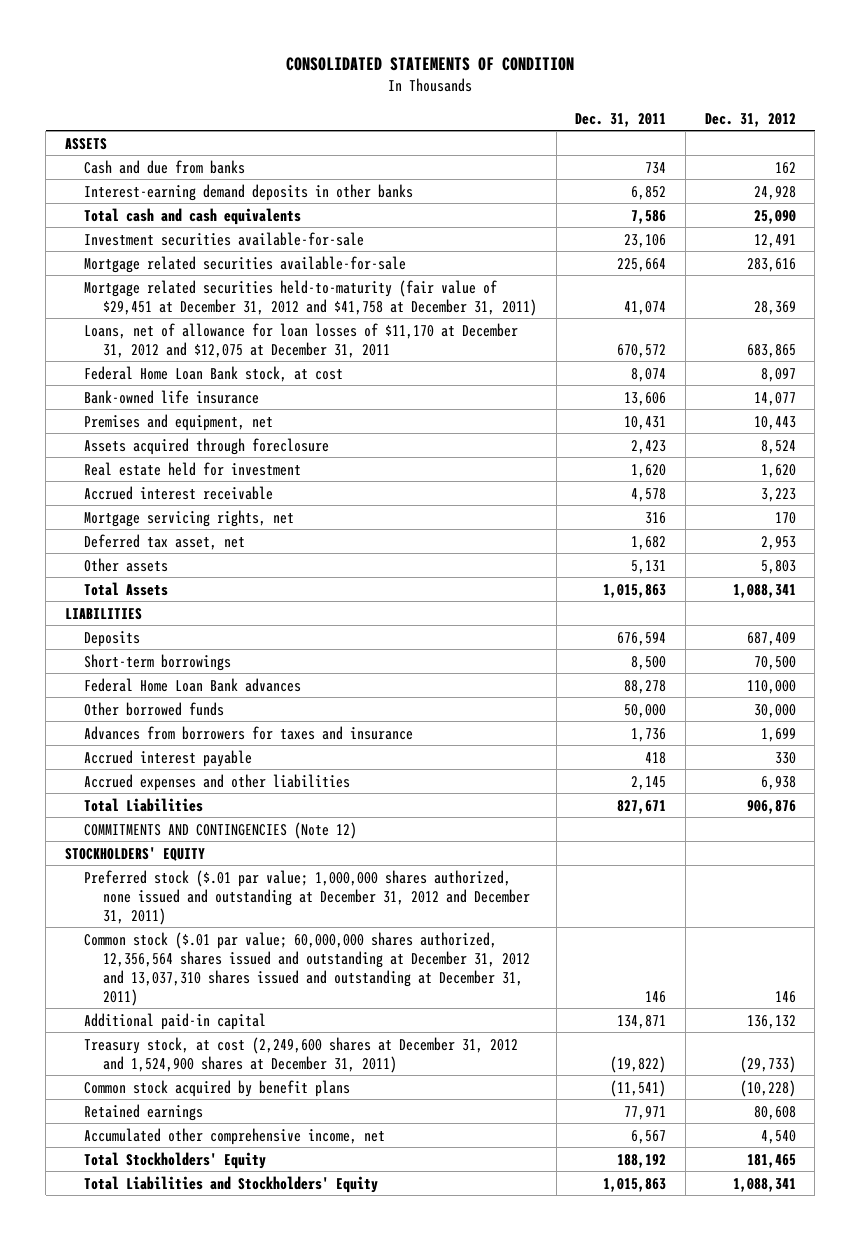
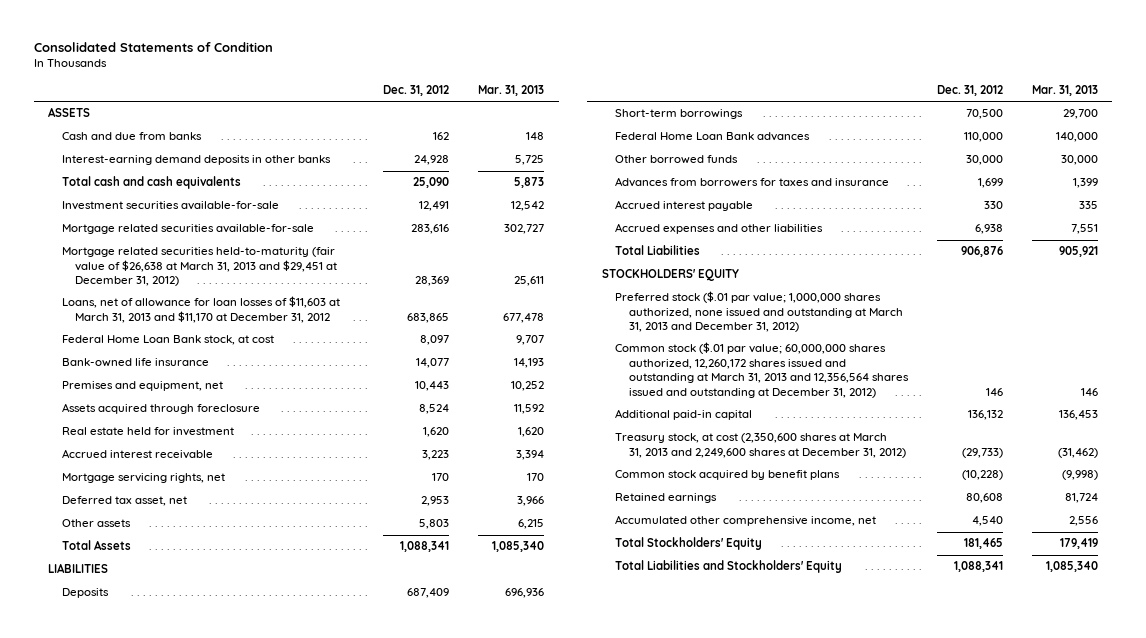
[286,56,575,71] CONSOLIDATED STATEMENTS OF CONDITION -> [33,41,273,52] Consolidated Statements of Condition
[575,112,667,127] Dec. 31, 2011 -> none
none -> [478,85,545,97] Mar. 31, 2013
[83,279,537,316] Mortgage related securities held-to-maturity (fair value of $29,451 at December 31, 2012 and $41,758 at December 31, 2011) -> [61,247,337,287] Mortgage related securities held-to-maturity (fair value of $26,638 at March 31, 2013 and $29,451 at December 31, 2012)
[83,322,518,358] Loans, net of allowance for loan losses of $11,170 at December 31, 2012 and $12,075 at December 31, 2011 -> [61,296,340,323] Loans, net of allowance for loan losses of $11,603 at March 31, 2013 and $11,170 at December 31, 2012
[83,821,357,839] COMMITMENTS AND CONTINGENCIES (Note 12) -> none
[83,869,530,925] Preferred stock ($.01 par value; 1,000,000 shares authorized, none issued and outstanding at December 31, 2012 and December 31, 2011) -> [615,291,903,333] Preferred stock ($.01 par value; 1,000,000 shares authorized, none issued and outstanding at March 31, 2013 and December 31, 2012)
[83,931,530,1006] Common stock ($.01 par value; 60,000,000 shares authorized, 12,356,564 shares issued and outstanding at December 31, 2012 and 13,037,310 shares issued and outstanding at December 31, 2011) -> [615,342,909,398] Common stock ($.01 par value; 60,000,000 shares authorized, 12,260,172 shares issued and outstanding at March 31, 2013 and 12,356,564 shares issued and outstanding at December 31, 2012)
[83,1036,518,1073] Treasury stock, at cost (2,249,600 shares at December 31, 2012 and 1,524,900 shares at December 31, 2011) -> [615,433,906,458] Treasury stock, at cost (2,350,600 shares at March 31, 2013 and 2,249,600 shares at December 31, 2012)

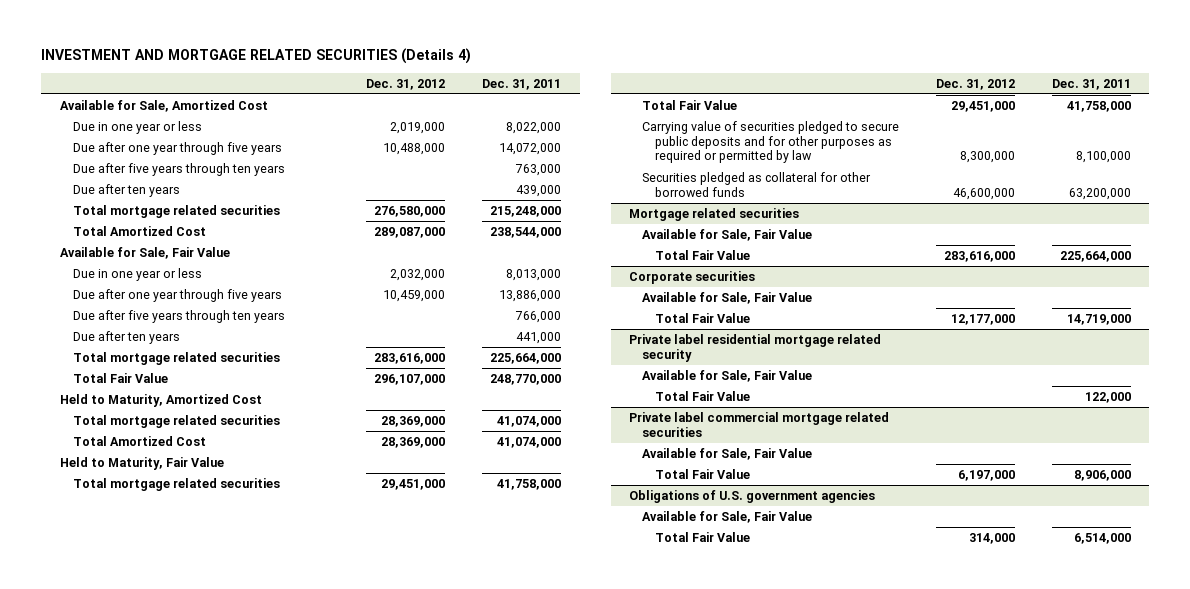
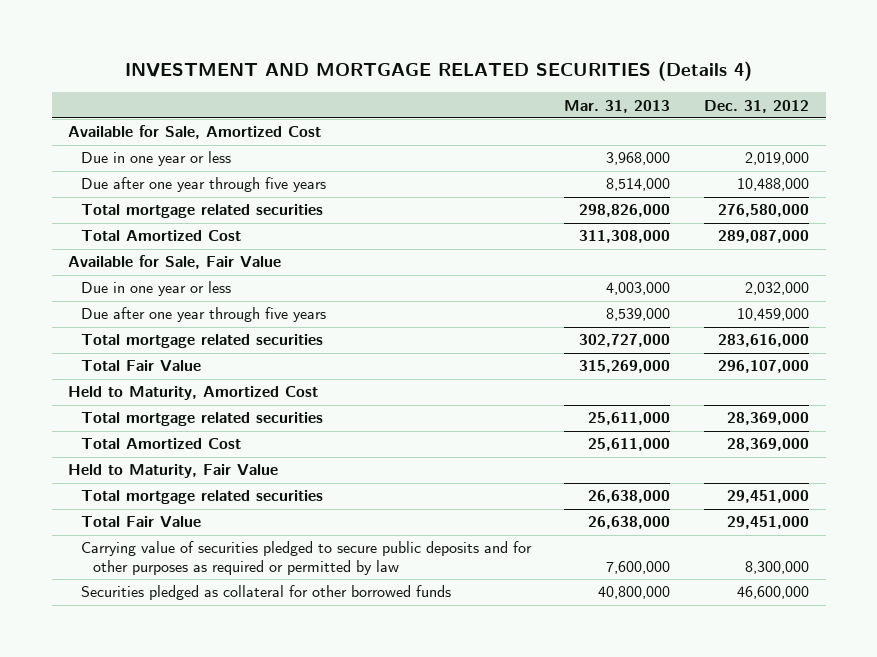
[482,78,562,90] Dec. 31, 2011 -> none
none -> [564,99,671,113] Mar. 31, 2013
[72,162,285,176] Due after five years through ten years -> none
[72,183,180,197] Due after ten years -> none
[72,309,285,323] Due after five years through ten years -> none
[72,330,180,344] Due after ten years -> none
[629,207,800,221] Mortgage related securities -> none
[641,228,812,241] Available for Sale, Fair Value -> none
[654,249,750,260] Total Fair Value -> none
[629,270,756,284] Corporate securities -> none
[641,291,812,304] Available for Sale, Fair Value -> none
[654,312,750,323] Total Fair Value -> none
[629,333,882,362] Private label residential mortgage related security -> none
[641,369,812,382] Available for Sale, Fair Value -> none
[654,390,750,401] Total Fair Value -> none
[629,411,890,437] Private label commercial mortgage related securities -> none
[641,447,812,460] Available for Sale, Fair Value -> none
[654,468,750,479] Total Fair Value -> none
[629,489,876,503] Obligations of U.S. government agencies -> none
[641,510,812,523] Available for Sale, Fair Value -> none
[654,531,750,542] Total Fair Value -> none

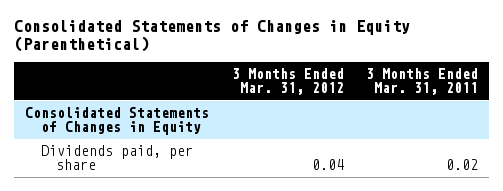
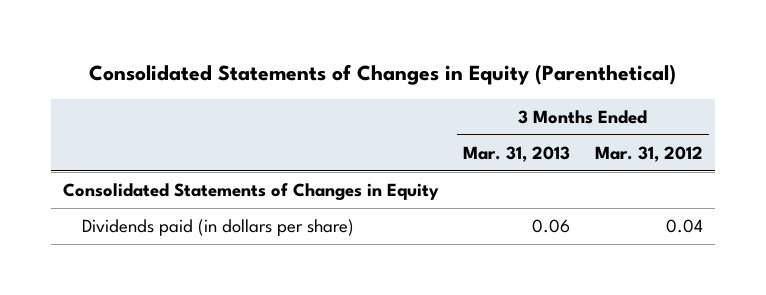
[365,68,478,96] 3 Months Ended Mar. 31, 2011 -> none
none -> [462,145,570,162] Mar. 31, 2013
[40,145,193,171] Dividends paid, per share -> [81,219,354,237] Dividends paid (in dollars per share)

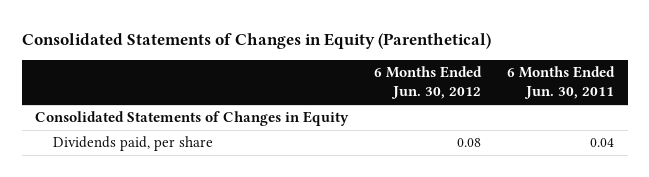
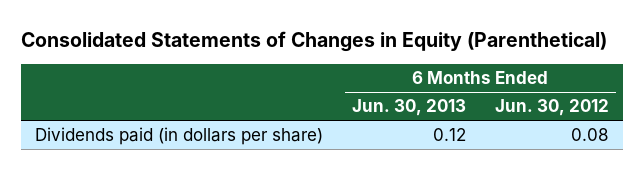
[507,66,616,100] 6 Months Ended Jun. 30, 2011 -> none
none -> [351,99,466,117] Jun. 30, 2013
[34,111,349,127] Consolidated Statements of Changes in Equity -> none
[52,136,213,152] Dividends paid, per share -> [35,127,324,146] Dividends paid (in dollars per share)

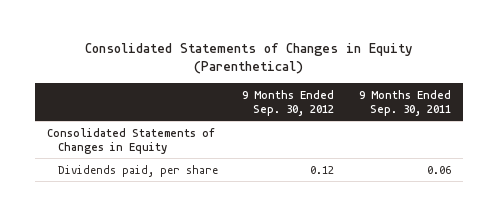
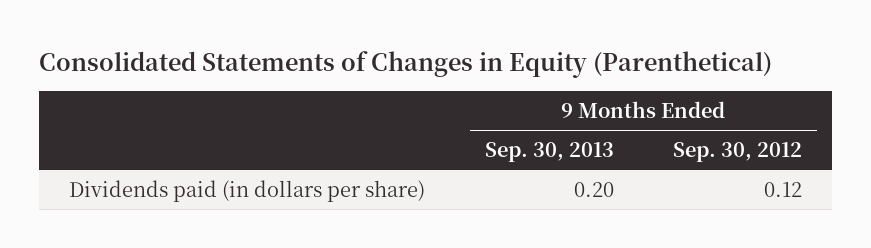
[358,89,451,116] 9 Months Ended Sep. 30, 2011 -> none
none -> [484,142,614,163] Sep. 30, 2013
[47,127,216,154] Consolidated Statements of Changes in Equity -> none
[58,164,219,177] Dividends paid, per share -> [69,180,426,203] Dividends paid (in dollars per share)

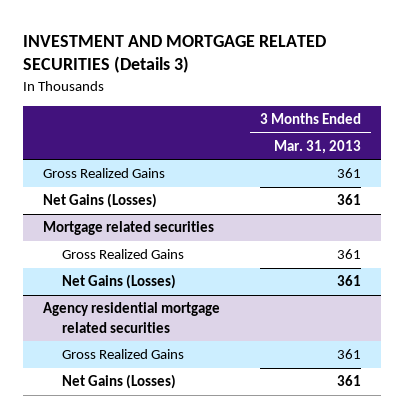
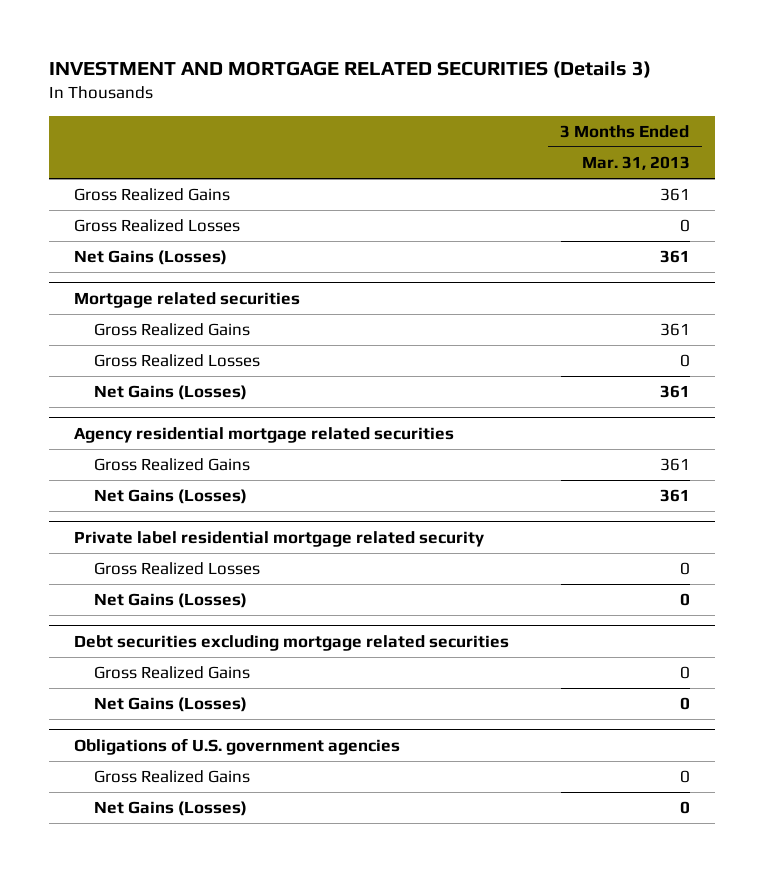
none -> [74,219,241,233] Gross Realized Losses
none -> [94,354,261,368] Gross Realized Losses
none -> [74,530,485,547] Private label residential mortgage related security
none -> [94,562,261,576] Gross Realized Losses
none -> [94,593,248,609] Net Gains (Losses)
none -> [74,634,510,651] Debt securities excluding mortgage related securities
none -> [94,666,251,680] Gross Realized Gains
none -> [94,697,248,713] Net Gains (Losses)
none -> [74,737,401,755] Obligations of U.S. government agencies
none -> [94,770,251,784] Gross Realized Gains
none -> [94,801,248,817] Net Gains (Losses)

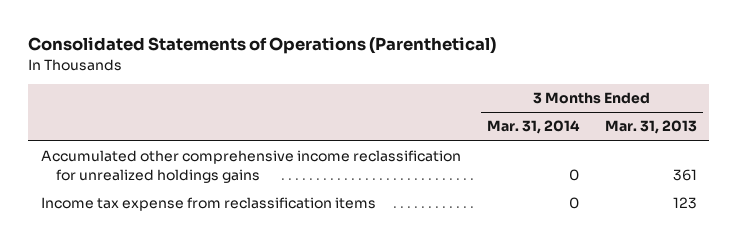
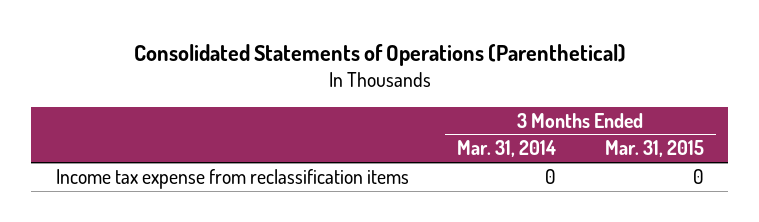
[604,120,697,135] Mar. 31, 2013 -> none
none -> [604,140,704,158] Mar. 31, 2015
[41,150,462,183] Accumulated other comprehensive income reclassification for unrealized holdings gains -> none

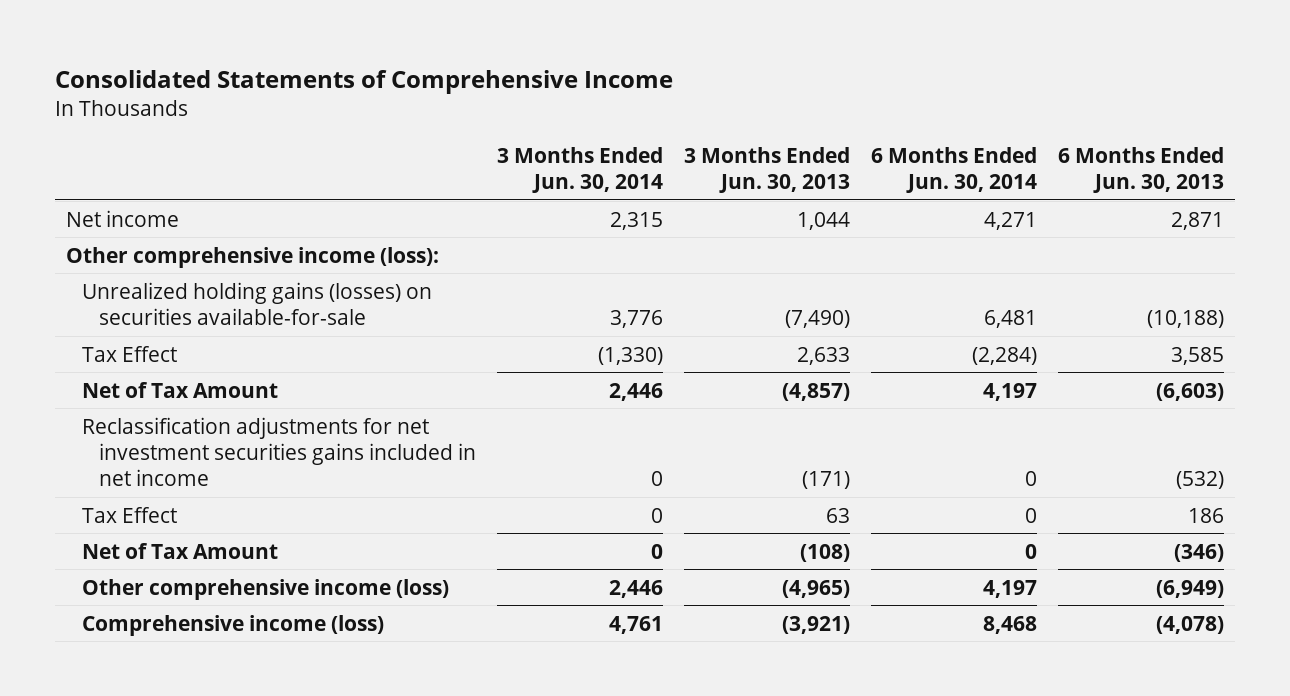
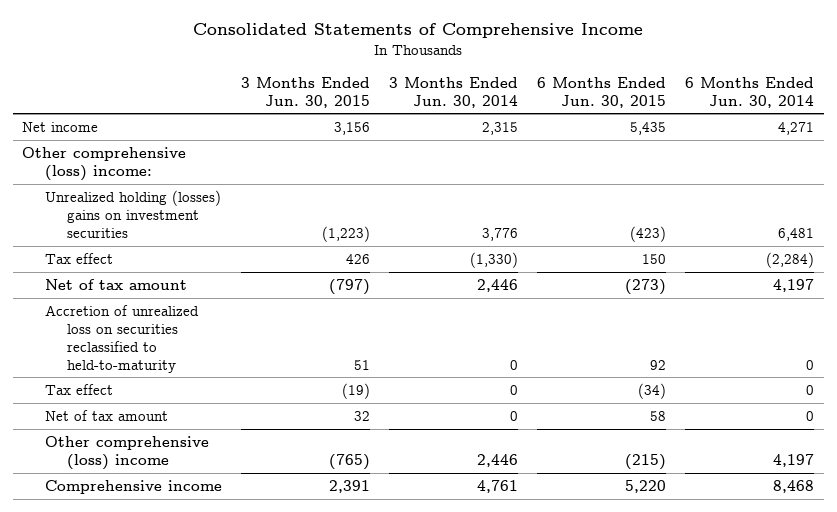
[683,146,850,193] 3 Months Ended Jun. 30, 2013 -> none
[1058,146,1225,193] 6 Months Ended Jun. 30, 2013 -> none
none -> [240,76,370,108] 3 Months Ended Jun. 30, 2015
none -> [537,76,667,108] 6 Months Ended Jun. 30, 2015
[82,416,476,487] Reclassification adjustments for net investment securities gains included in net income -> none
[65,246,439,268] Other comprehensive income (loss): -> [22,146,187,181] Other comprehensive (loss) income:
[82,281,433,325] Unrealized holding gains (losses) on securities available-for-sale -> [44,189,221,238] Unrealized holding (losses) gains on investment securities
[82,345,178,362] Tax Effect -> [44,252,113,264] Tax effect
[82,381,279,398] Net of Tax Amount -> [44,278,187,290] Net of tax amount
none -> [44,304,199,373] Accretion of unrealized loss on securities reclassified to held-to-maturity
[82,506,178,523] Tax Effect -> [44,383,113,395] Tax effect
[82,542,279,559] Net of Tax Amount -> [44,409,168,421] Net of tax amount
[82,578,450,600] Other comprehensive income (loss) -> [44,435,209,470] Other comprehensive (loss) income
[82,614,385,636] Comprehensive income (loss) -> [44,479,222,494] Comprehensive income

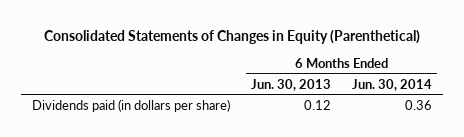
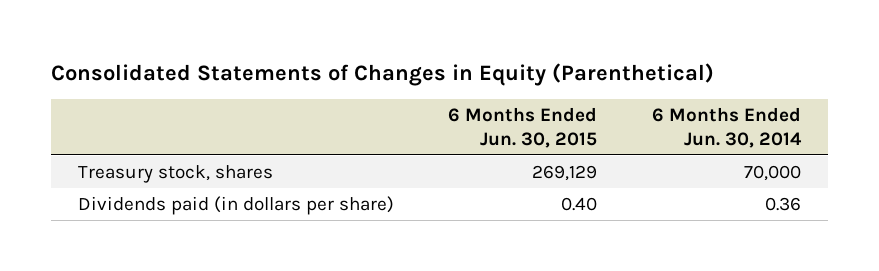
[250,78,331,91] Jun. 30, 2013 -> none
none -> [448,107,598,148] 6 Months Ended Jun. 30, 2015
none -> [77,164,273,183] Treasury stock, shares

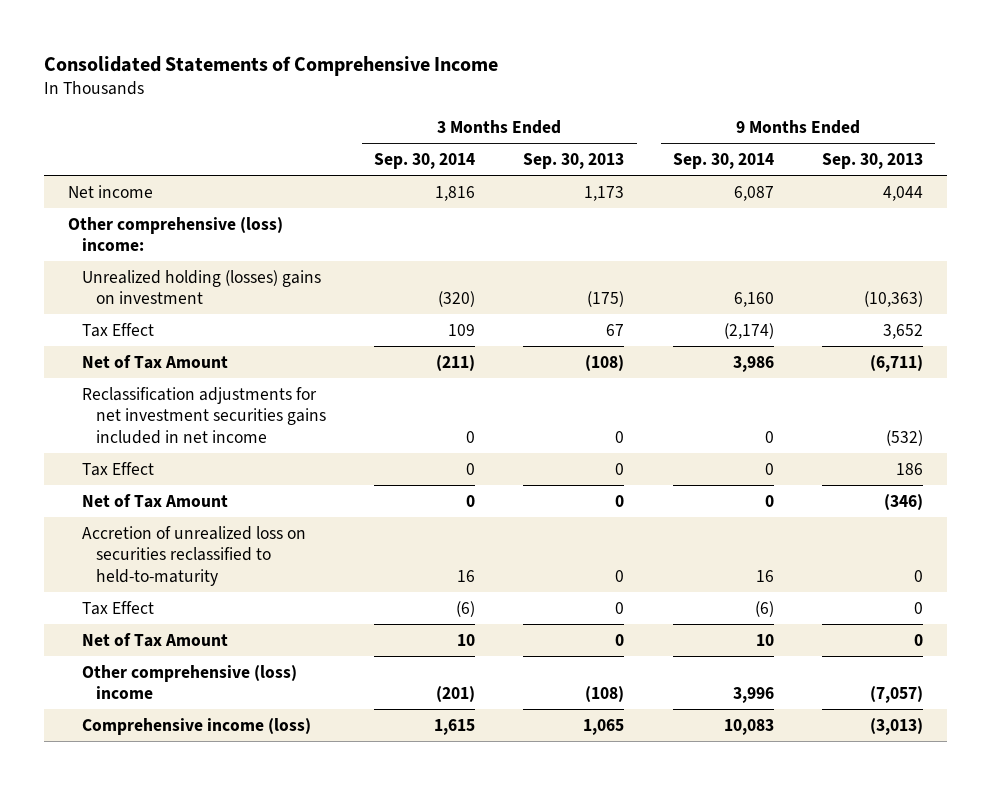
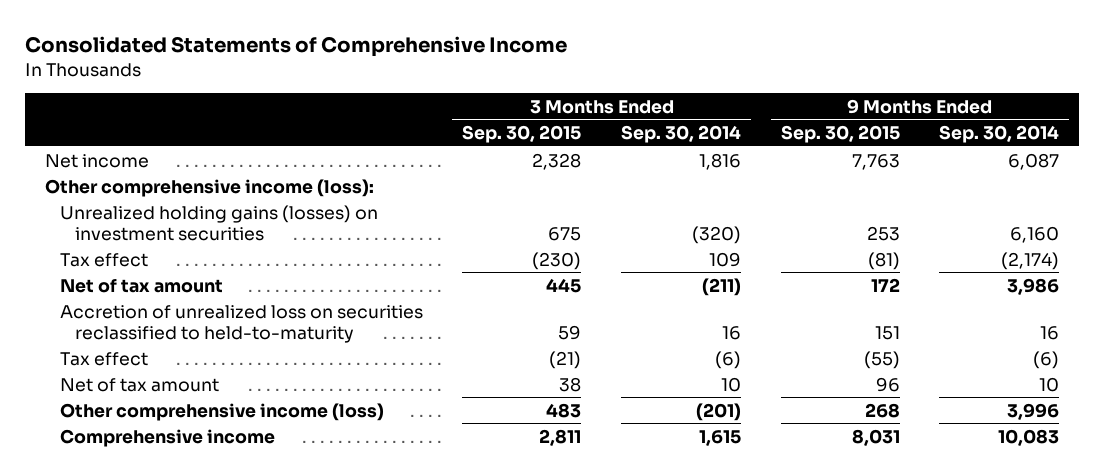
[523,153,625,170] Sep. 30, 2013 -> none
[821,153,923,170] Sep. 30, 2013 -> none
none -> [462,125,582,144] Sep. 30, 2015
none -> [780,125,900,144] Sep. 30, 2015
[82,386,327,444] Reclassification adjustments for net investment securities gains included in net income -> none
[82,461,155,476] Tax Effect -> none
[82,493,229,508] Net of Tax Amount -> none
[67,216,283,252] Other comprehensive (loss) income: -> [44,178,374,197] Other comprehensive income (loss):
[82,269,322,305] Unrealized holding (losses) gains on investment -> [59,204,378,241] Unrealized holding gains (losses) on investment securities
[82,322,155,337] Tax Effect -> [59,252,148,267] Tax effect
[82,354,229,369] Net of Tax Amount -> [59,278,223,293] Net of tax amount
[82,600,155,615] Tax Effect -> [59,351,148,366] Tax effect
[82,632,229,647] Net of Tax Amount -> [59,377,219,392] Net of tax amount
[82,664,298,700] Other comprehensive (loss) income -> [59,402,384,421] Other comprehensive income (loss)
[82,717,312,735] Comprehensive income (loss) -> [59,428,275,447] Comprehensive income

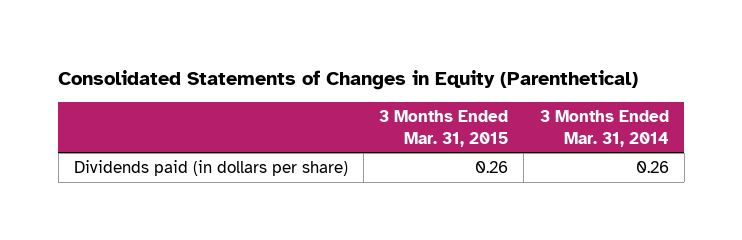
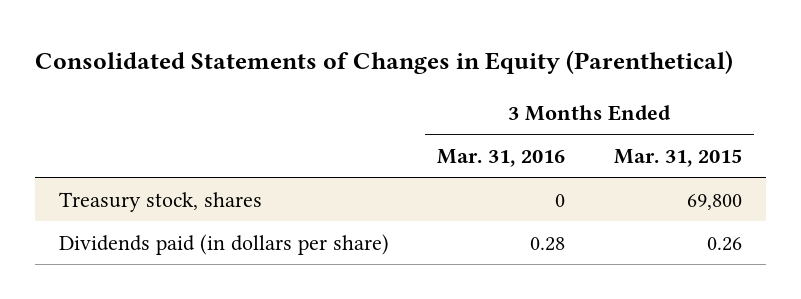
[539,109,669,147] 3 Months Ended Mar. 31, 2014 -> none
none -> [437,148,566,167] Mar. 31, 2016
none -> [59,191,263,212] Treasury stock, shares

